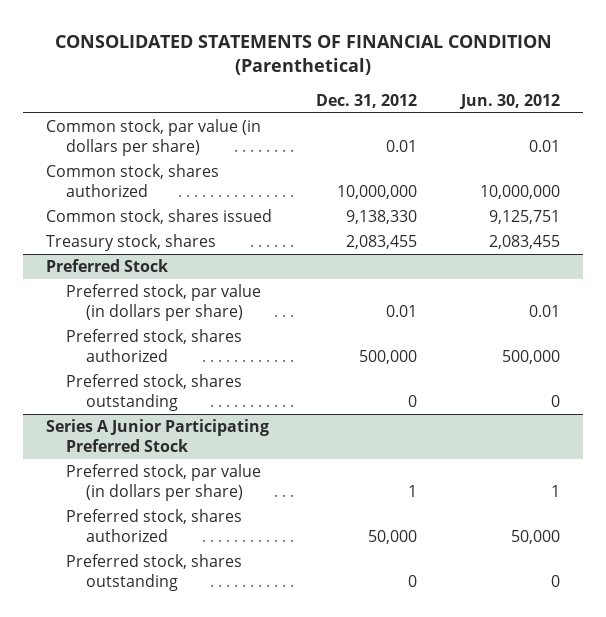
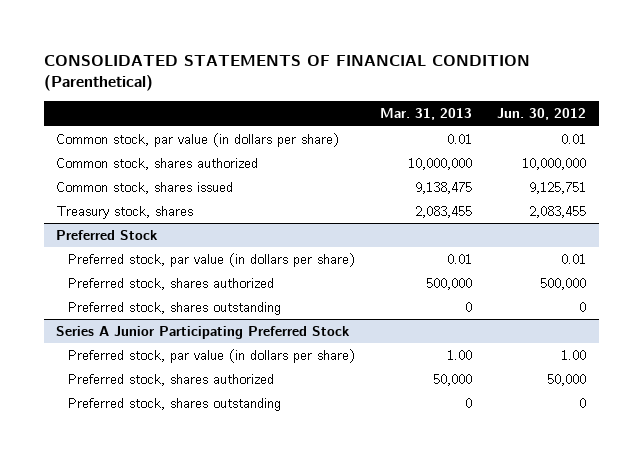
[316,93,418,108] Dec. 31, 2012 -> none
none -> [380,108,473,121] Mar. 31, 2013
[551,485,561,498] 1 -> [561,349,587,360] 1.00

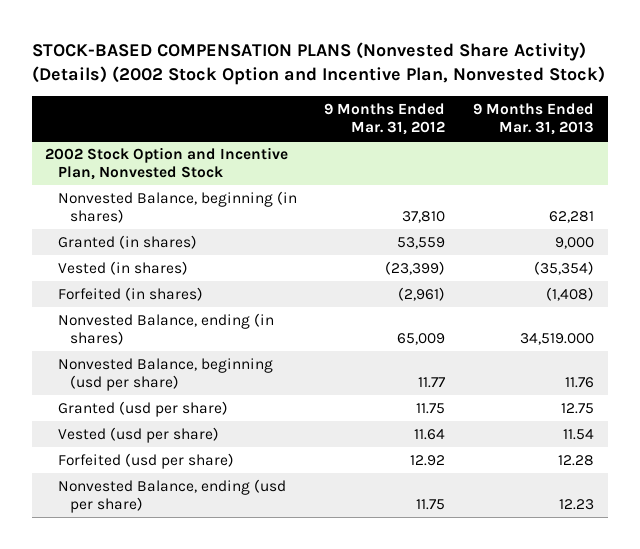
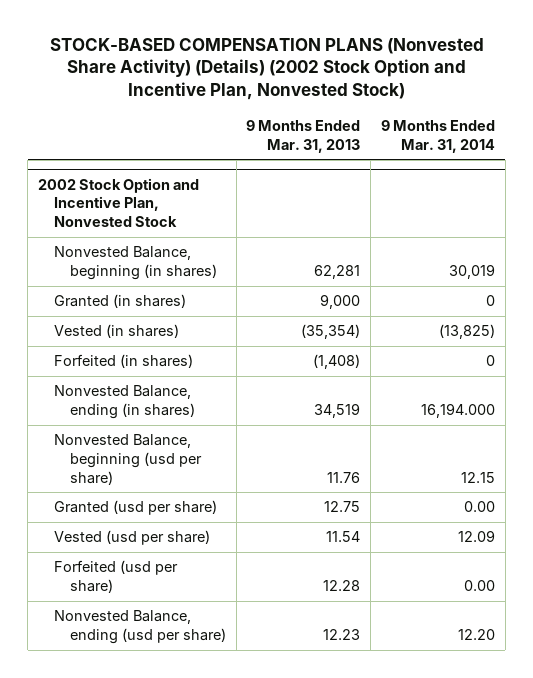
[324,102,446,136] 9 Months Ended Mar. 31, 2012 -> none
none -> [381,120,496,153] 9 Months Ended Mar. 31, 2014
[520,333,595,346] 34,519.000 -> [314,403,361,419] 34,519

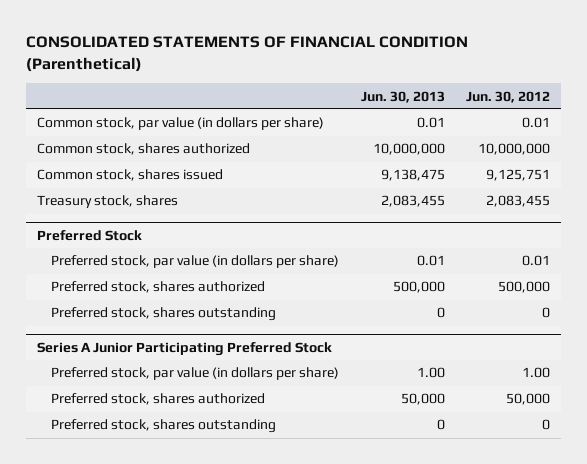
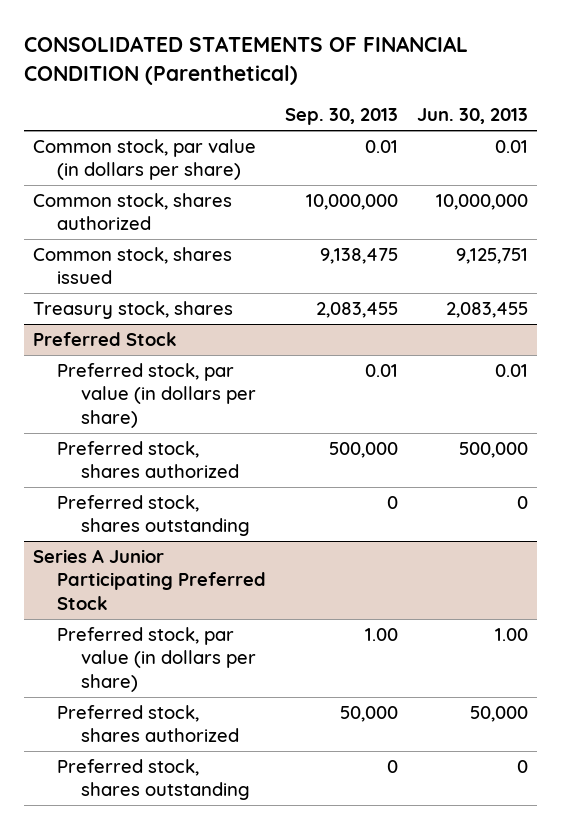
[466,90,551,103] Jun. 30, 2012 -> none
none -> [284,108,398,126] Sep. 30, 2013
[380,169,445,182] 9,138,475 -> [455,248,528,265] 9,125,751

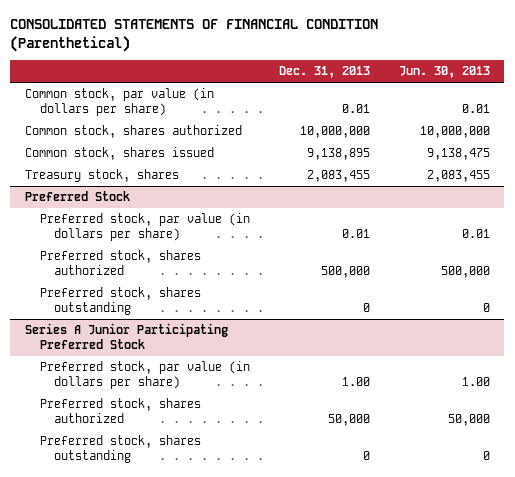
[284,108,398,126] Sep. 30, 2013 -> none
none -> [278,66,370,79] Dec. 31, 2013
[455,248,528,265] 9,125,751 -> [426,148,490,161] 9,138,475

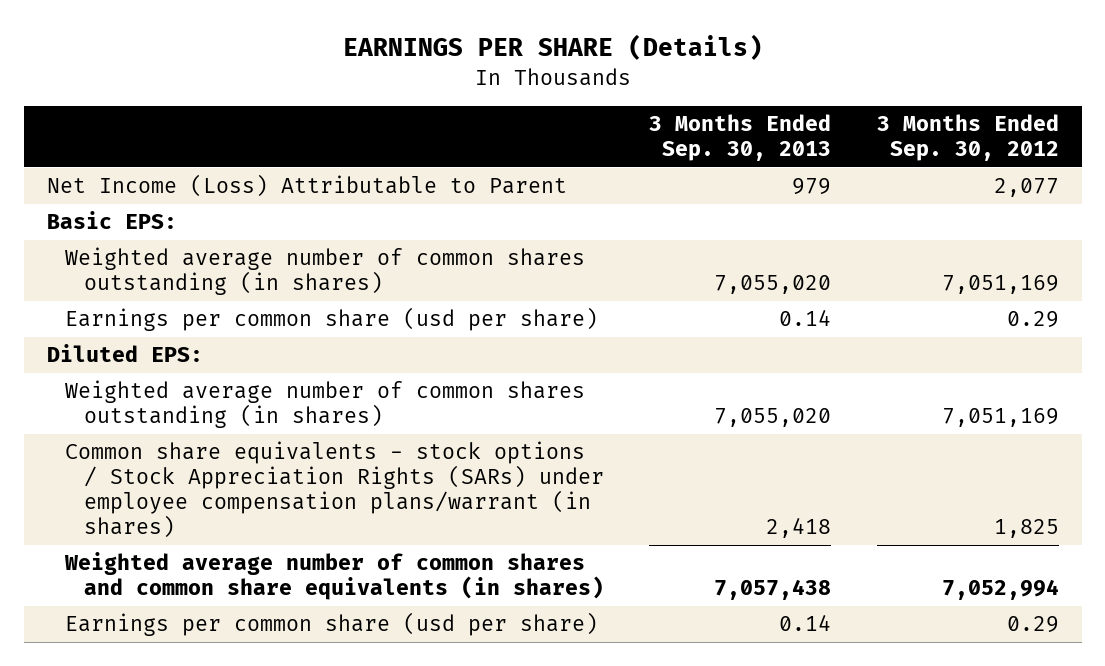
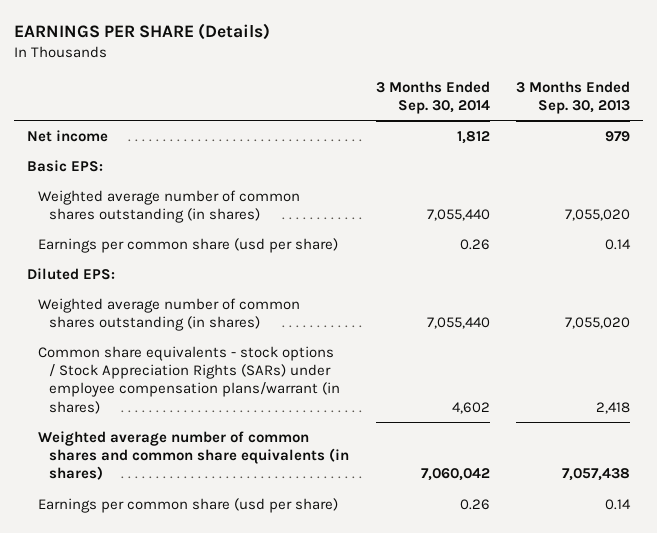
[876,114,1059,162] 3 Months Ended Sep. 30, 2012 -> none
none -> [375,80,490,115] 3 Months Ended Sep. 30, 2014
[46,174,567,198] Net Income (Loss) Attributable to Parent -> [26,129,108,142] Net income

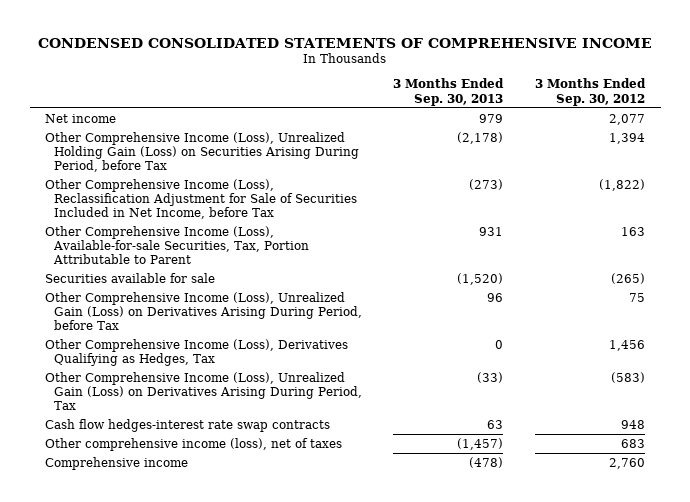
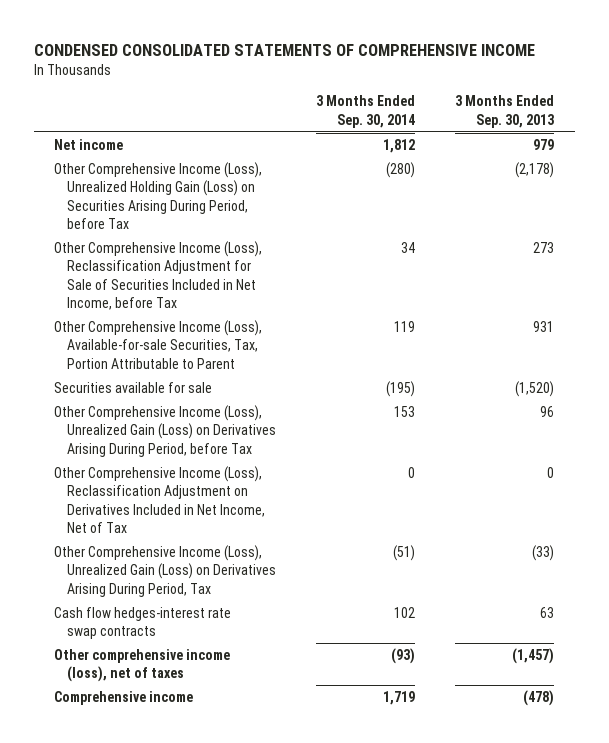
[534,78,646,106] 3 Months Ended Sep. 30, 2012 -> none
none -> [315,95,415,128] 3 Months Ended Sep. 30, 2014
[469,178,504,190] (273) -> [533,242,555,254] 273
[45,338,349,366] Other Comprehensive Income (Loss), Derivatives Qualifying as Hedges, Tax -> none
none -> [54,466,265,533] Other Comprehensive Income (Loss), Reclassification Adjustment on Derivatives Included in Net Income, Net of Tax

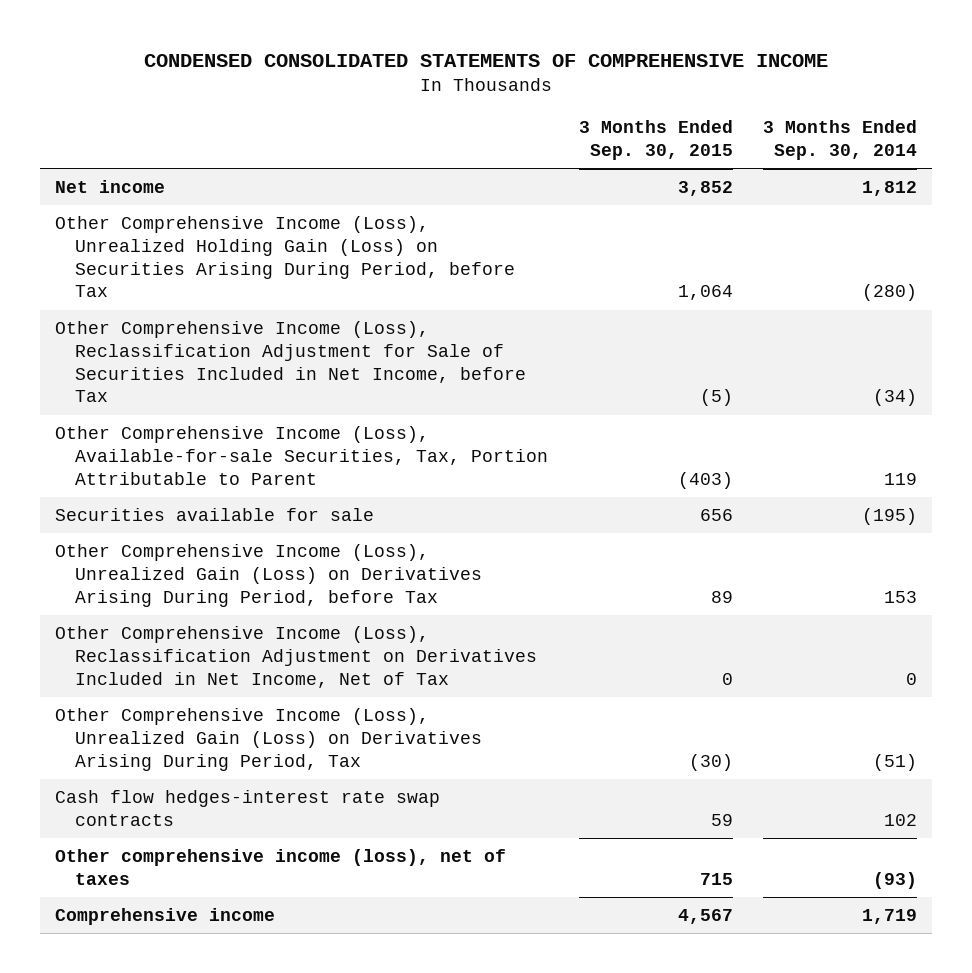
[455,95,555,128] 3 Months Ended Sep. 30, 2013 -> none
none -> [578,120,733,160] 3 Months Ended Sep. 30, 2015
[400,242,415,254] 34 -> [872,389,917,407] (34)

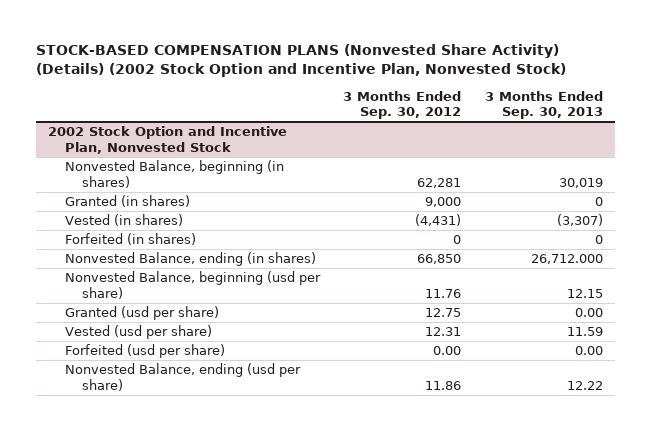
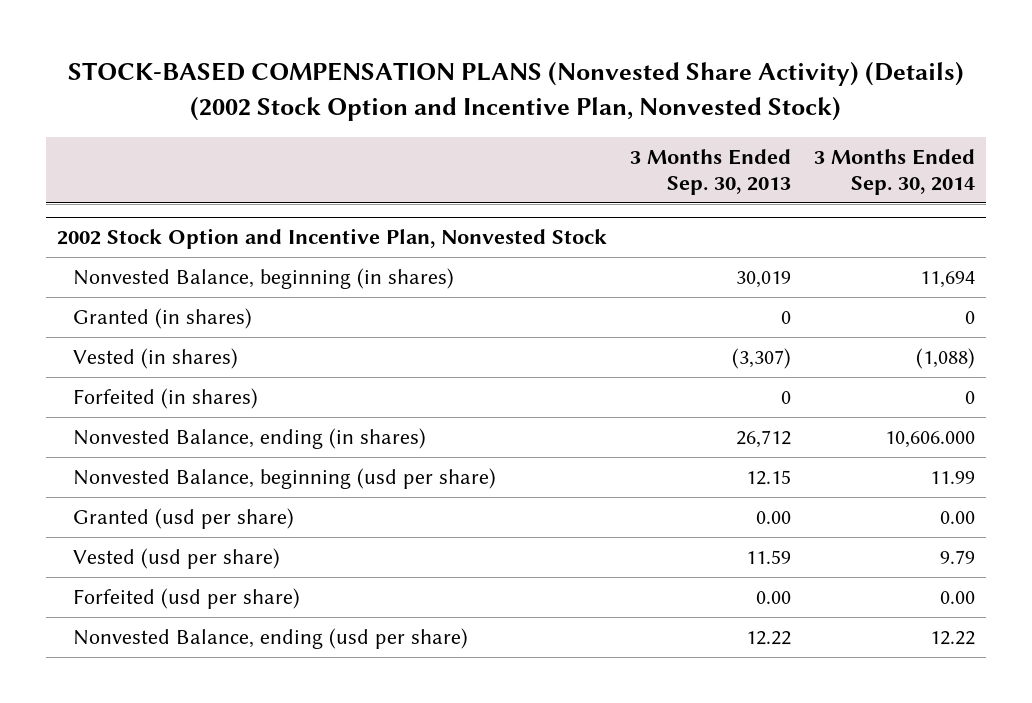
[343,90,462,120] 3 Months Ended Sep. 30, 2012 -> none
none -> [813,148,975,195] 3 Months Ended Sep. 30, 2014
[530,254,603,265] 26,712.000 -> [735,430,791,449] 26,712

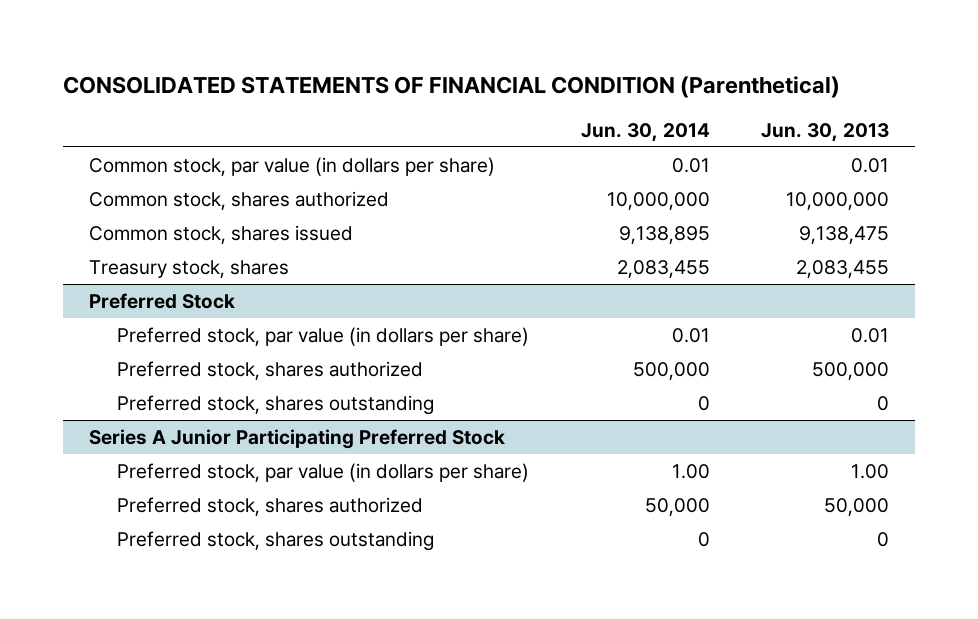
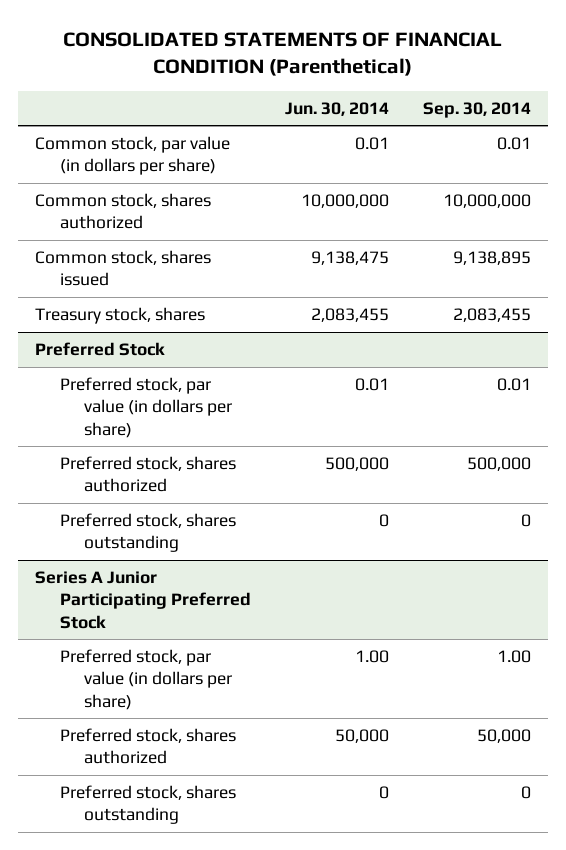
[761,122,890,142] Jun. 30, 2013 -> none
none -> [422,101,531,118] Sep. 30, 2014
[618,225,710,244] 9,138,895 -> [310,251,389,266] 9,138,475

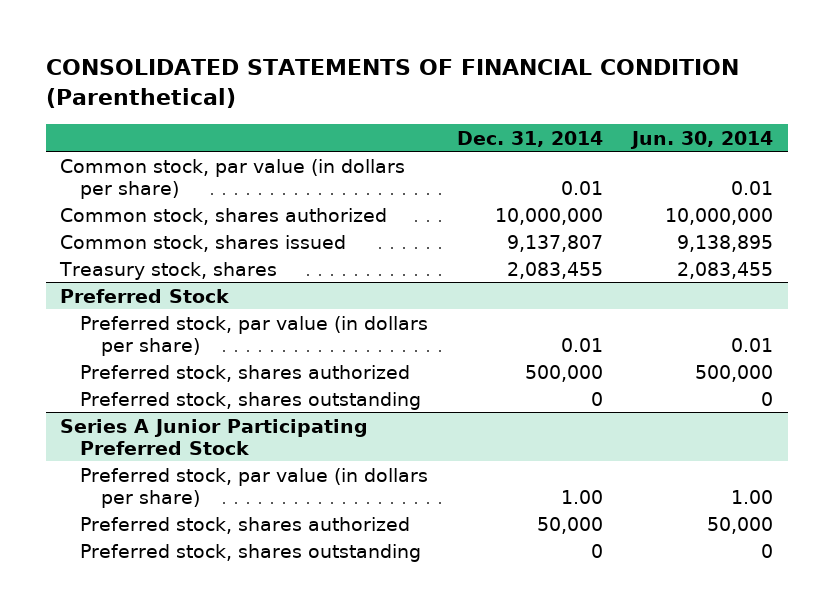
[422,101,531,118] Sep. 30, 2014 -> none
none -> [457,130,604,147] Dec. 31, 2014
[310,251,389,266] 9,138,475 -> [677,234,774,252] 9,138,895

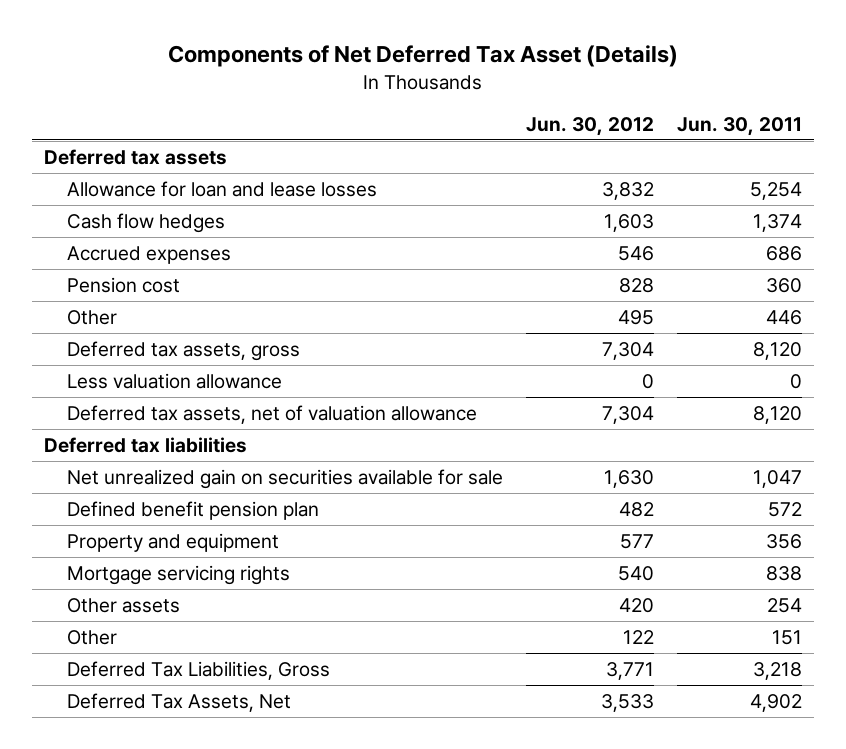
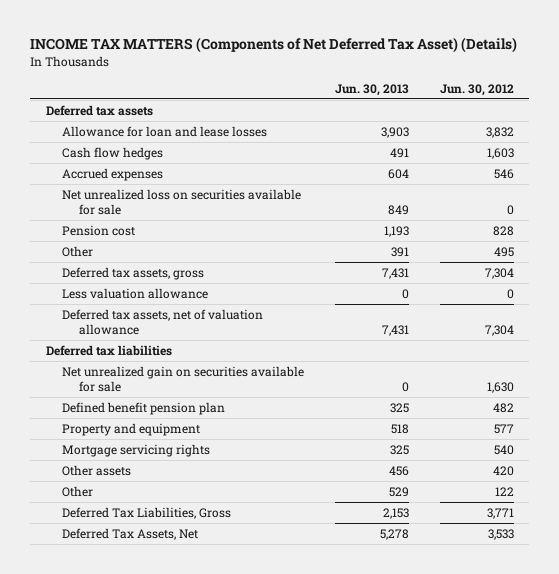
[167,45,678,68] Components of Net Deferred Tax Asset (Details) -> [30,37,518,54] INCOME TAX MATTERS (Components of Net Deferred Tax Asset) (Details)
[677,116,803,136] Jun. 30, 2011 -> none
none -> [334,83,409,96] Jun. 30, 2013
none -> [62,188,302,216] Net unrealized loss on securities available for sale

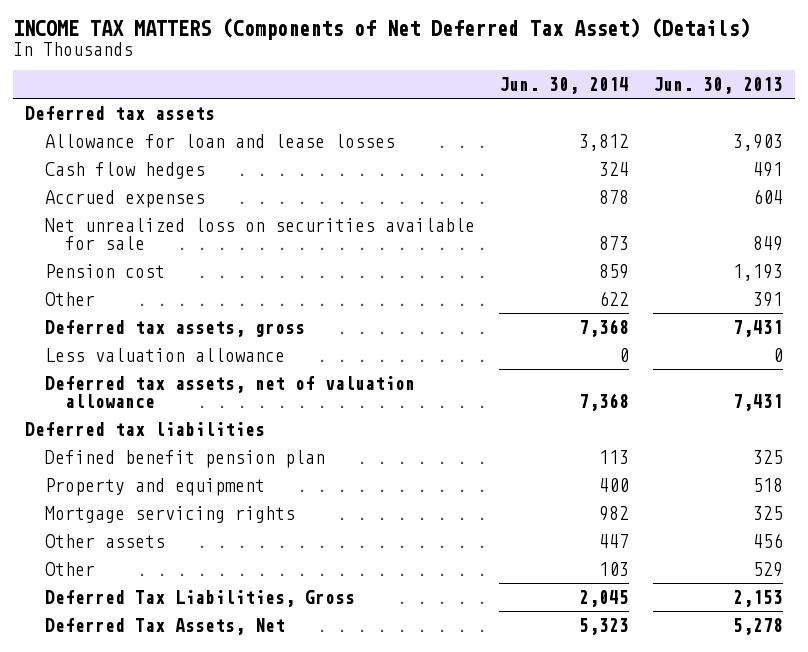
[439,83,514,96] Jun. 30, 2012 -> none
none -> [499,77,630,95] Jun. 30, 2014
[62,365,305,393] Net unrealized gain on securities available for sale -> none

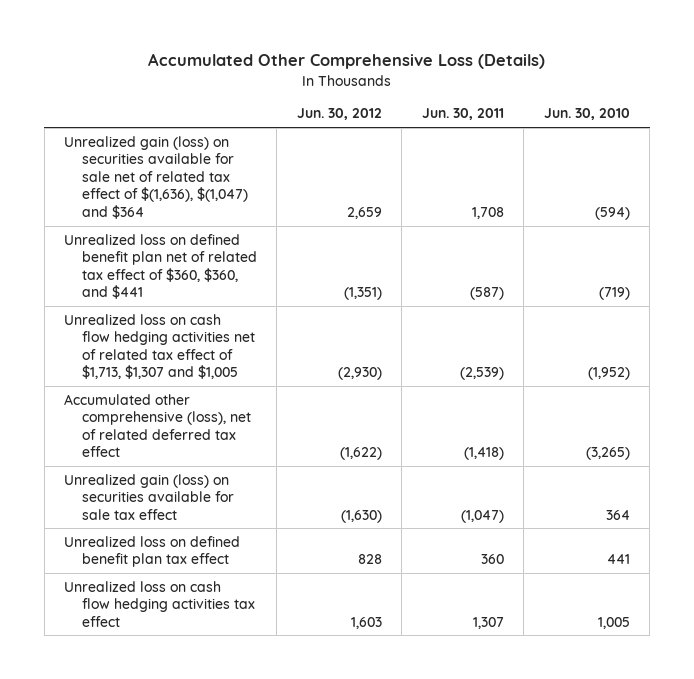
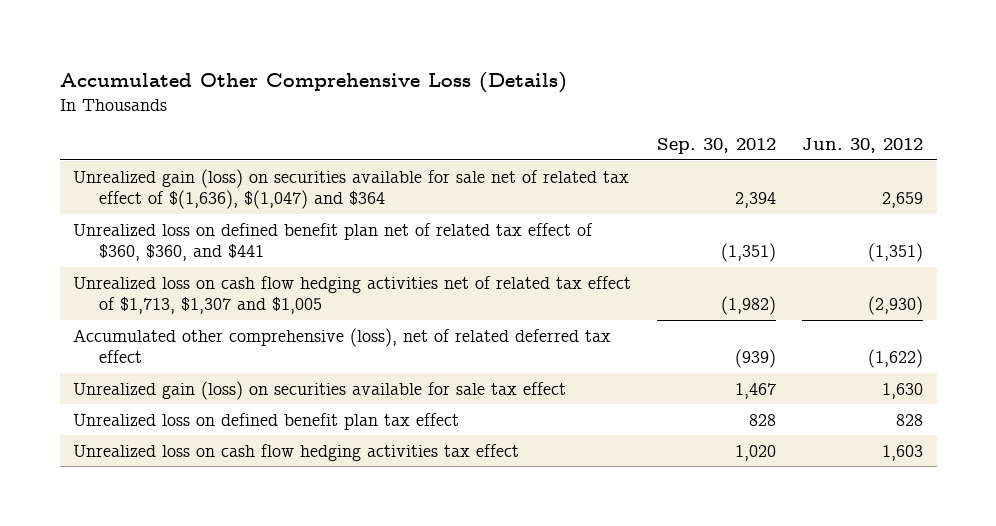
[421,108,504,121] Jun. 30, 2011 -> none
[543,108,630,121] Jun. 30, 2010 -> none
none -> [657,137,777,154] Sep. 30, 2012
[340,509,382,523] (1,630) -> [882,382,924,399] 1,630

